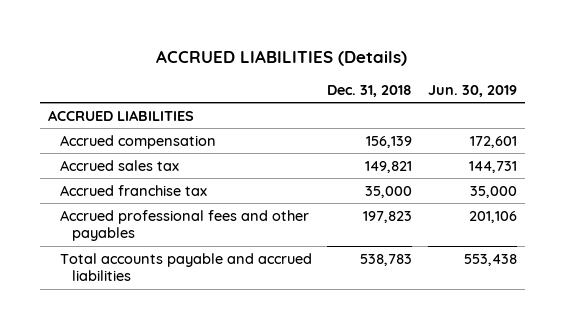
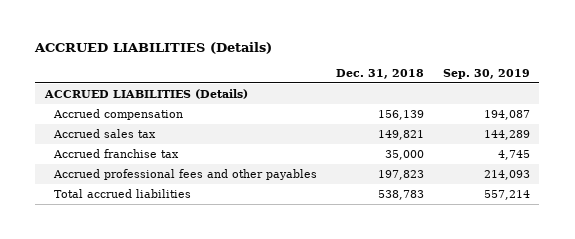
[427,84,517,97] Jun. 30, 2019 -> none
none -> [442,69,530,80] Sep. 30, 2019
[47,109,194,121] ACCRUED LIABILITIES -> [43,88,248,99] ACCRUED LIABILITIES (Details)
[60,252,313,282] Total accounts payable and accrued liabilities -> [53,188,191,198] Total accrued liabilities

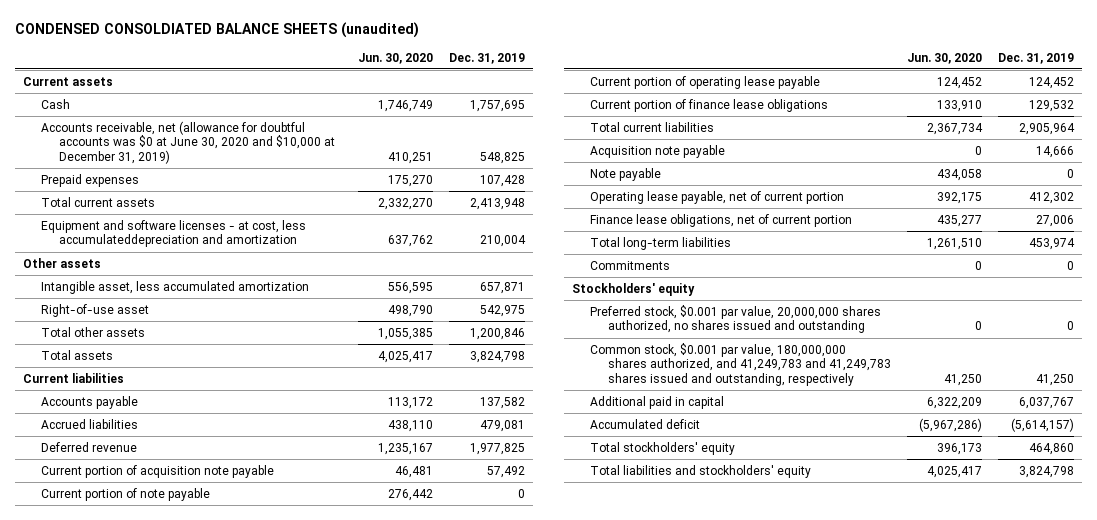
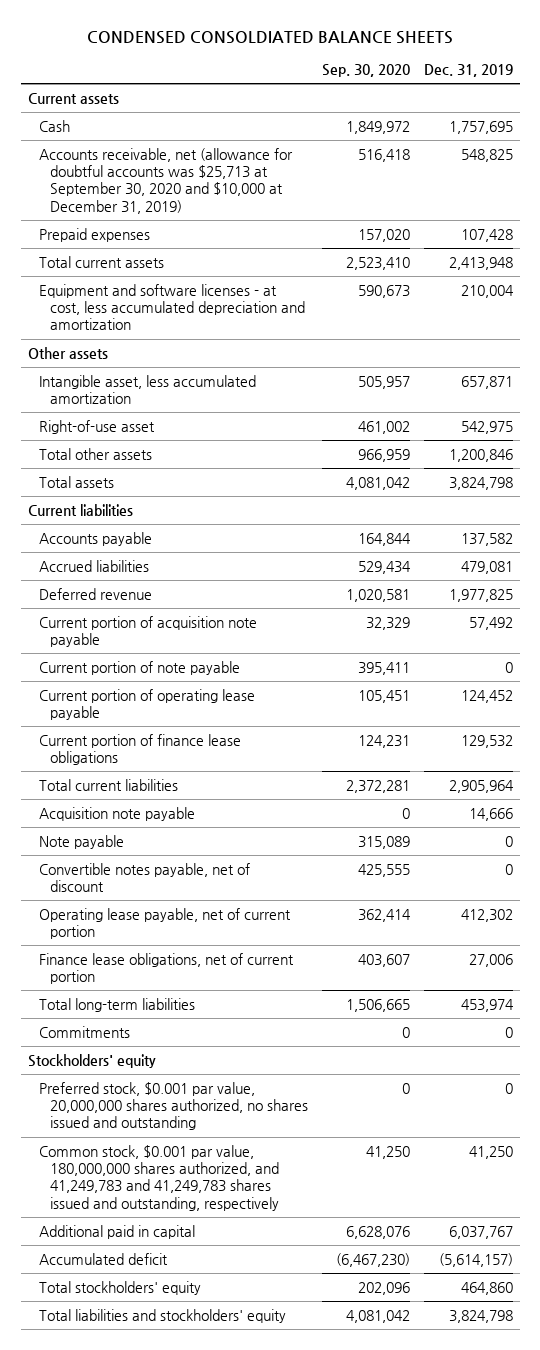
[14,21,419,38] CONDENSED CONSOLDIATED BALANCE SHEETS (unaudited) -> [87,30,454,44] CONDENSED CONSOLDIATED BALANCE SHEETS
[358,52,434,64] Jun. 30, 2020 -> none
none -> [321,63,410,77] Sep. 30, 2020
[41,120,336,165] Accounts receivable, net (allowance for doubtful accounts was $0 at June 30, 2020 and $10,000 at December 31, 2019) -> [38,147,293,214] Accounts receivable, net (allowance for doubtful accounts was $25,713 at September 30, 2020 and $10,000 at December 31, 2019)
[41,219,307,248] Equipment and software licenses - at cost, less accumulateddepreciation and amortization -> [38,283,305,331] Equipment and software licenses - at cost, less accumulated depreciation and amortization
none -> [38,862,250,893] Convertible notes payable, net of discount

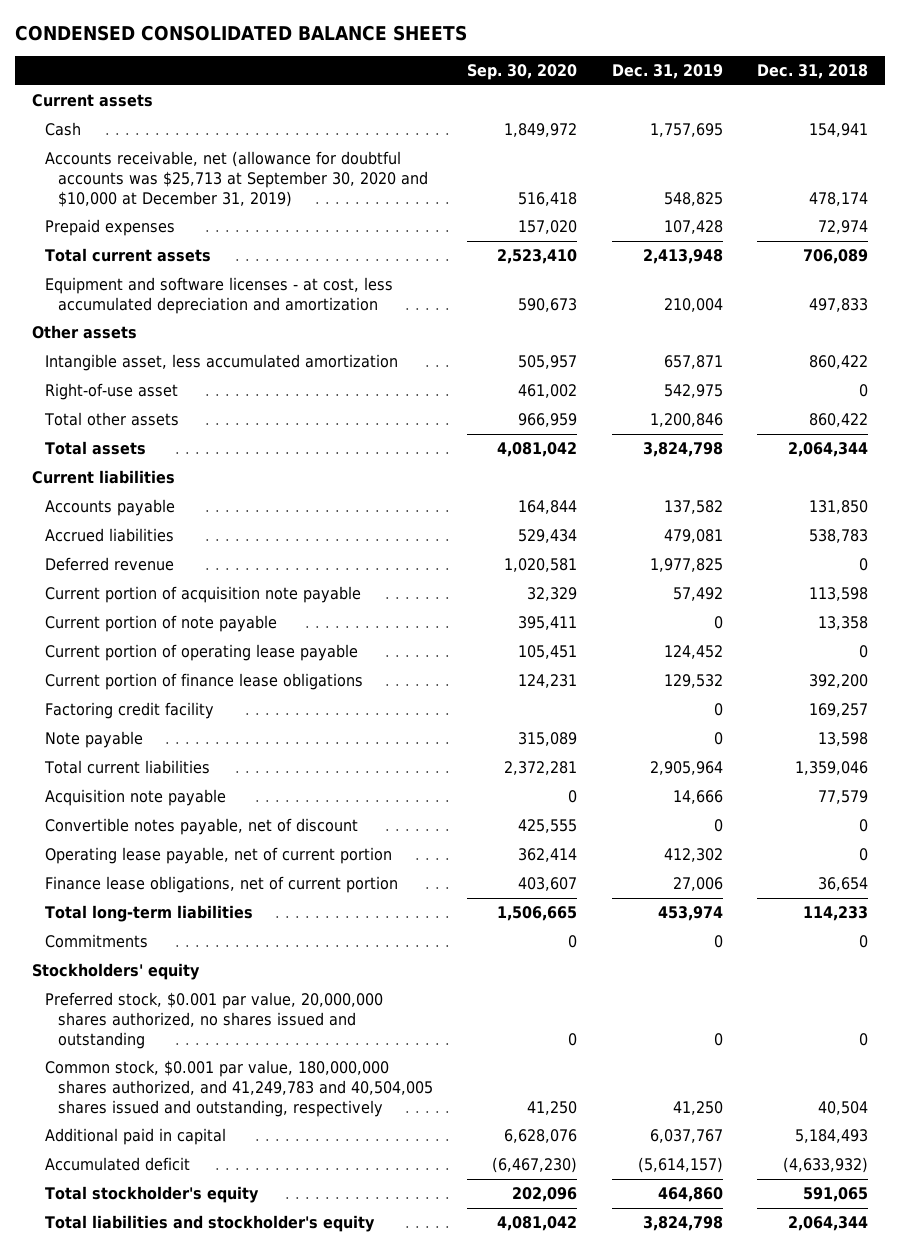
[87,30,454,44] CONDENSED CONSOLDIATED BALANCE SHEETS -> [14,24,467,41] CONDENSED CONSOLIDATED BALANCE SHEETS
none -> [756,64,868,80] Dec. 31, 2018
none -> [45,702,215,720] Factoring credit facility
[38,834,124,849] Note payable -> [45,731,144,749] Note payable
[38,1144,279,1211] Common stock, $0.001 par value, 180,000,000 shares authorized, and 41,249,783 and 41,249,783 shares issued and outstanding, respectively -> [45,1060,434,1117] Common stock, $0.001 par value, 180,000,000 shares authorized, and 41,249,783 and 40,504,005 shares issued and outstanding, respectively
[38,1280,201,1295] Total stockholders' equity -> [45,1186,260,1204] Total stockholder's equity
[38,1308,286,1323] Total liabilities and stockholders' equity -> [45,1215,376,1233] Total liabilities and stockholder's equity

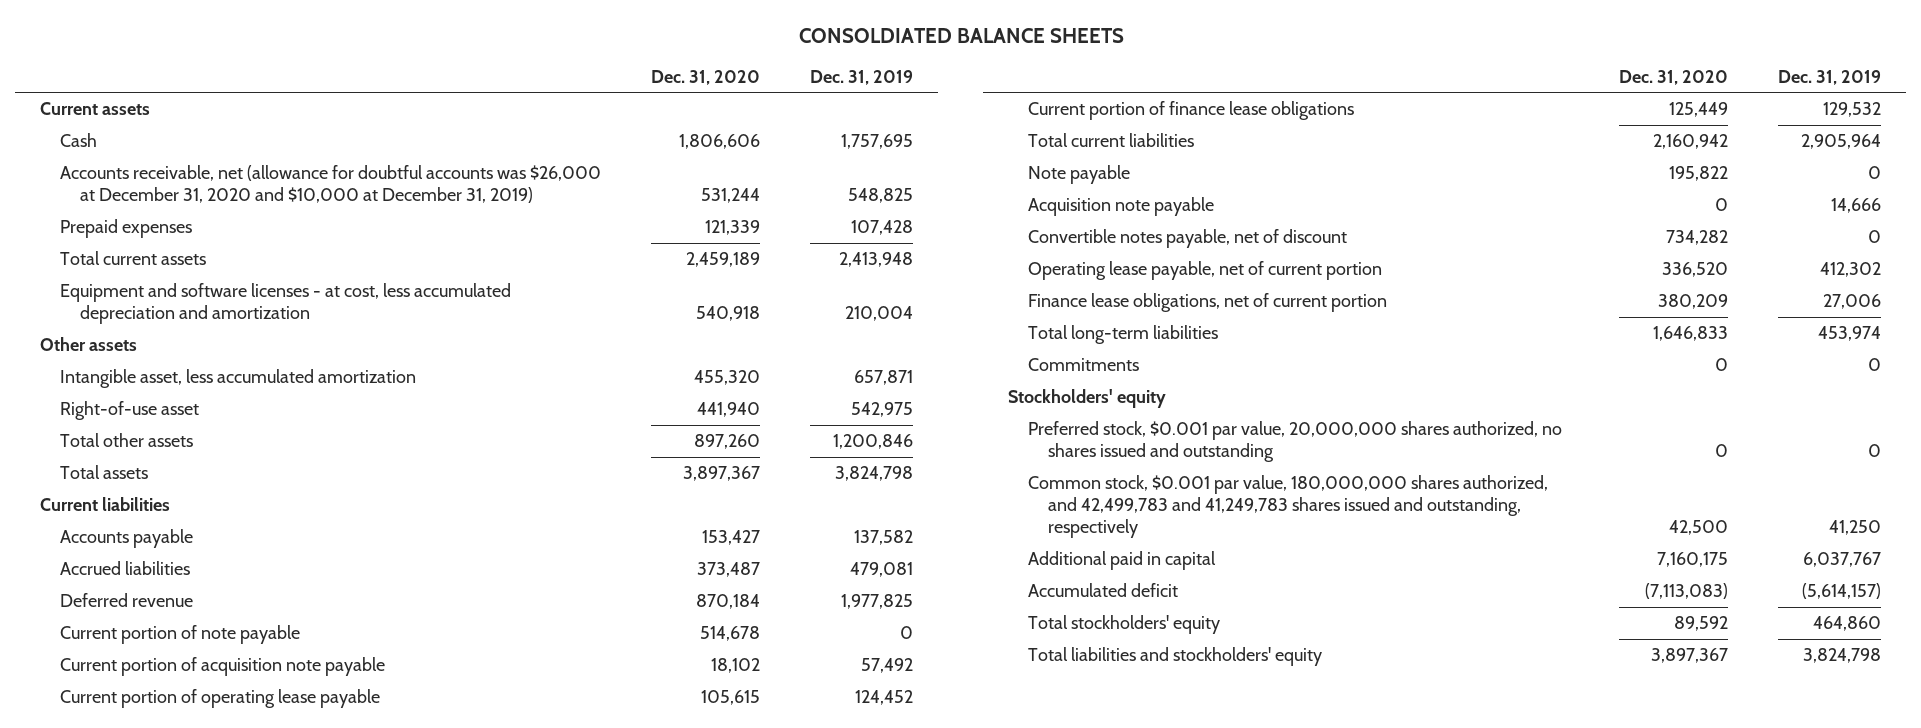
[14,24,467,41] CONDENSED CONSOLIDATED BALANCE SHEETS -> [798,27,1124,43] CONSOLDIATED BALANCE SHEETS
[467,64,578,81] Sep. 30, 2020 -> none
[756,64,868,80] Dec. 31, 2018 -> none
none -> [650,69,760,85] Dec. 31, 2020
[45,151,429,207] Accounts receivable, net (allowance for doubtful accounts was $25,713 at September 30, 2020 and $10,000 at December 31, 2019) -> [59,165,601,204] Accounts receivable, net (allowance for doubtful accounts was $26,000 at December 31, 2020 and $10,000 at December 31, 2019)
[45,586,362,604] Current portion of acquisition note payable -> [59,657,385,677] Current portion of acquisition note payable
[45,702,215,720] Factoring credit facility -> none
[45,731,144,749] Note payable -> [1028,165,1131,185] Note payable
[45,1060,434,1117] Common stock, $0.001 par value, 180,000,000 shares authorized, and 41,249,783 and 40,504,005 shares issued and outstanding, respectively -> [1028,475,1549,539] Common stock, $0.001 par value, 180,000,000 shares authorized, and 42,499,783 and 41,249,783 shares issued and outstanding, respectively
[45,1186,260,1204] Total stockholder's equity -> [1028,615,1221,635] Total stockholders' equity
[45,1215,376,1233] Total liabilities and stockholder's equity -> [1028,647,1323,667] Total liabilities and stockholders' equity

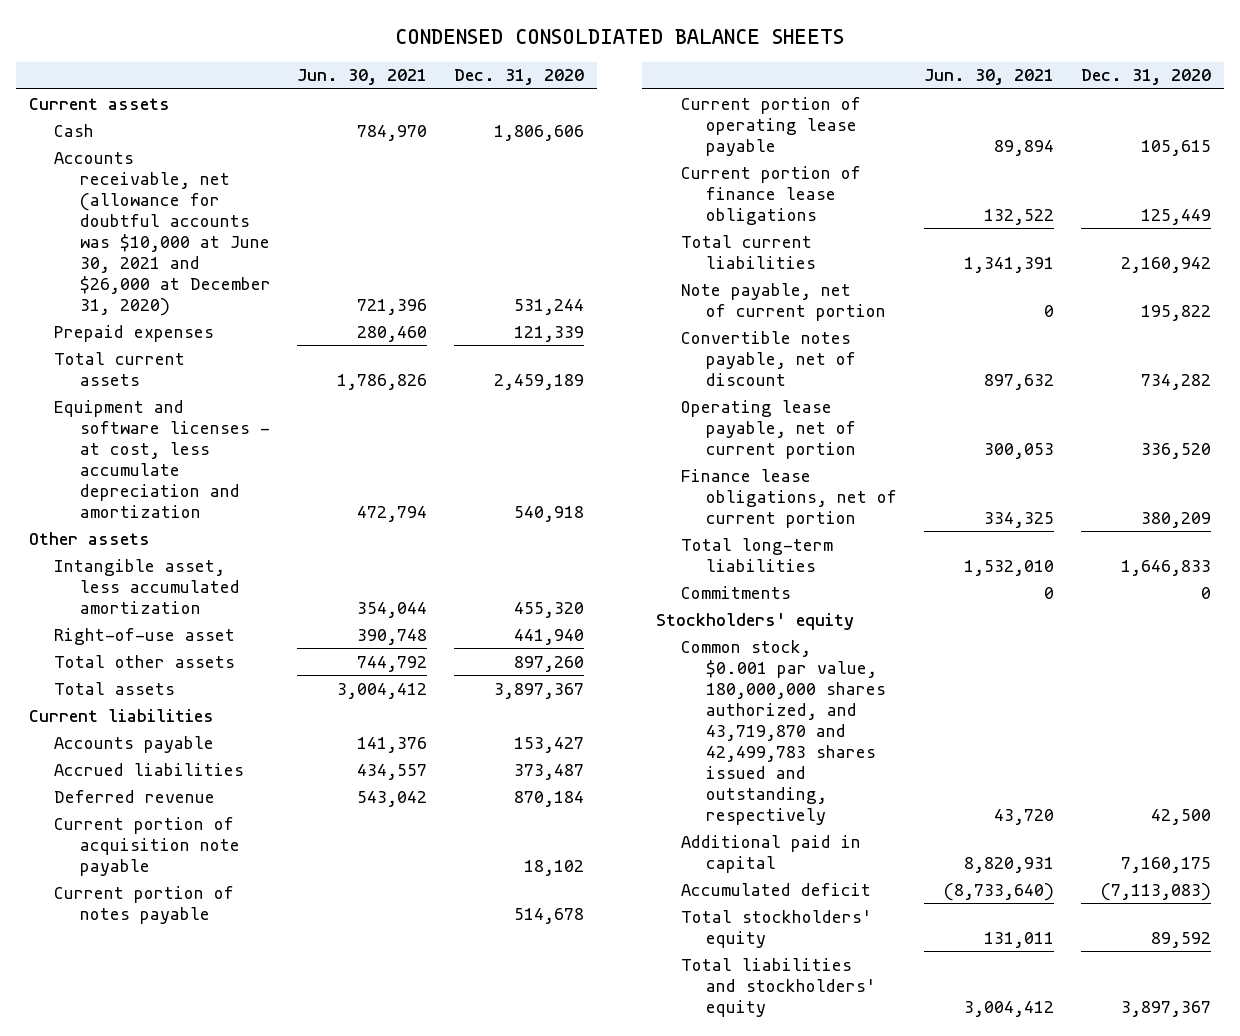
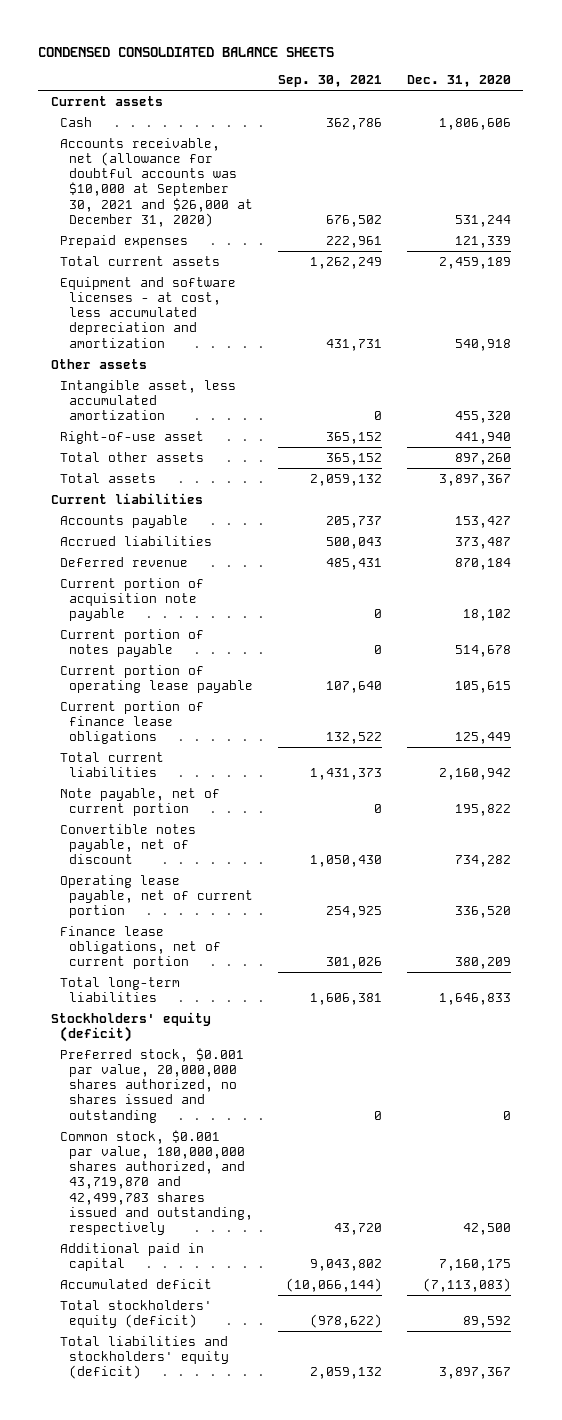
[297,69,428,86] Jun. 30, 2021 -> none
none -> [277,75,382,88] Sep. 30, 2021
[54,151,271,317] Accounts receivable, net (allowance for doubtful accounts was $10,000 at June 30, 2021 and $26,000 at December 31, 2020) -> [59,137,253,227] Accounts receivable, net (allowance for doubtful accounts was $10,000 at September 30, 2021 and $26,000 at December 31, 2020)
[54,399,270,519] Equipment and software licenses - at cost, less accumulate depreciation and amortization -> [59,276,236,348] Equipment and software licenses - at cost, less accumulated depreciation and amortization
[681,585,792,599] Commitments -> none
[655,612,854,630] Stockholders' equity -> [50,1011,211,1042] Stockholders' equity (deficit)
none -> [59,1047,244,1123] Preferred stock, $0.001 par value, 20,000,000 shares authorized, no shares issued and outstanding
[681,909,873,948] Total stockholders' equity -> [59,1299,212,1328] Total stockholders' equity (deficit)
[681,957,877,1017] Total liabilities and stockholders' equity -> [59,1335,229,1380] Total liabilities and stockholders' equity (deficit)

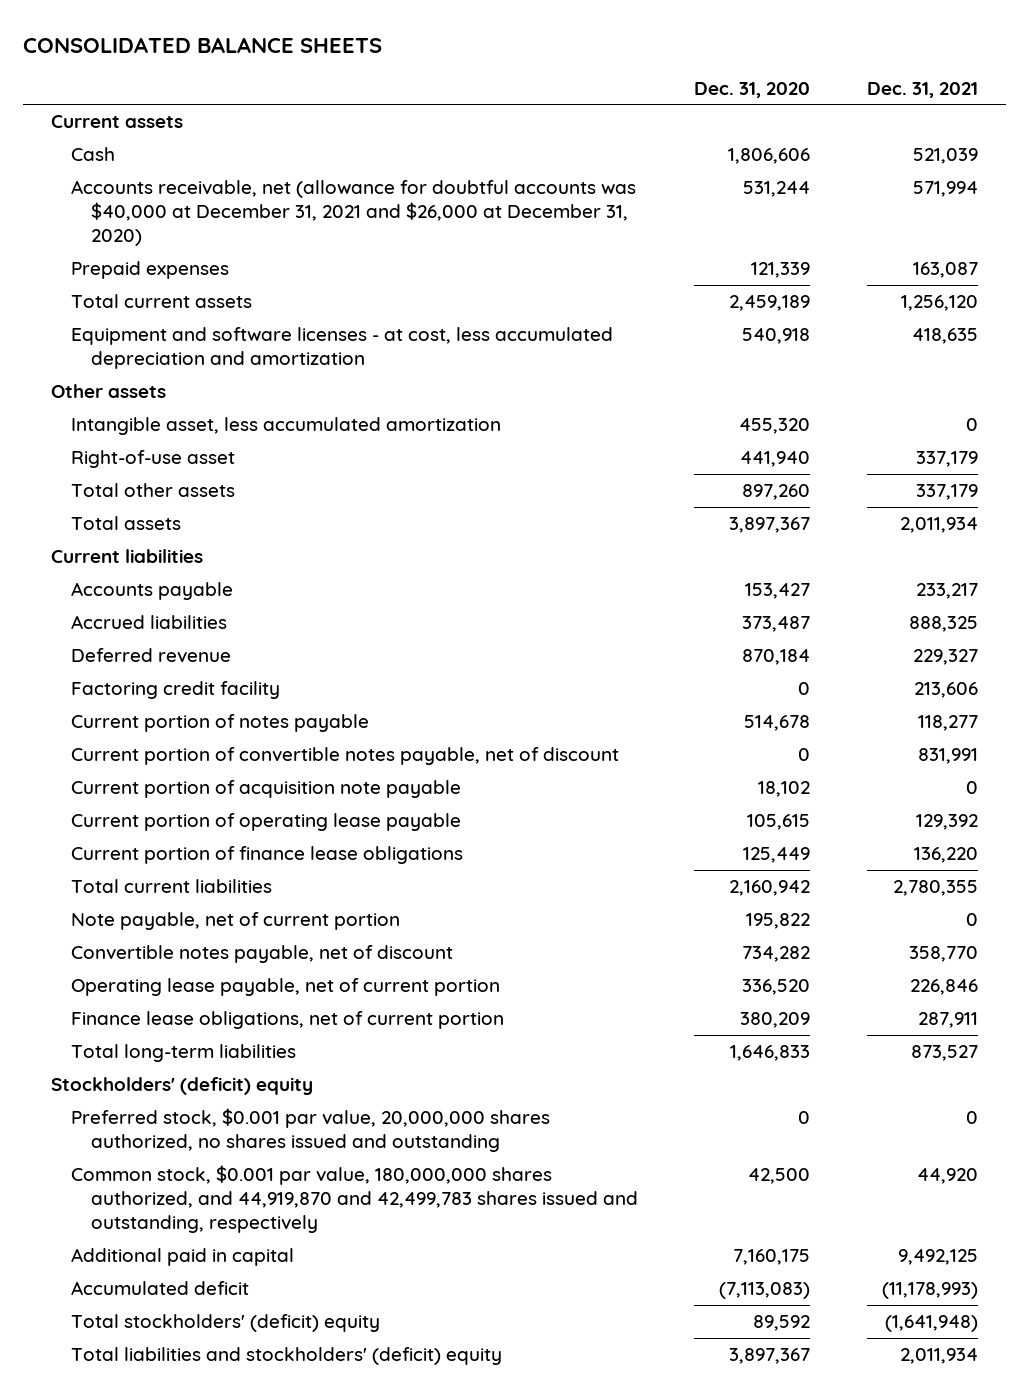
[38,47,335,58] CONDENSED CONSOLDIATED BALANCE SHEETS -> [22,36,382,53] CONSOLIDATED BALANCE SHEETS
[277,75,382,88] Sep. 30, 2021 -> none
none -> [867,81,979,98] Dec. 31, 2021
[59,137,253,227] Accounts receivable, net (allowance for doubtful accounts was $10,000 at September 30, 2021 and $26,000 at December 31, 2020) -> [71,180,637,247] Accounts receivable, net (allowance for doubtful accounts was $40,000 at December 31, 2021 and $26,000 at December 31, 2020)
none -> [71,681,281,700] Factoring credit facility
none -> [71,747,620,766] Current portion of convertible notes payable, net of discount
[59,577,204,622] Current portion of acquisition note payable -> [71,780,462,799] Current portion of acquisition note payable
[50,1011,211,1042] Stockholders' equity (deficit) -> [51,1077,314,1096] Stockholders' (deficit) equity
[59,1129,253,1235] Common stock, $0.001 par value, 180,000,000 shares authorized, and 43,719,870 and 42,499,783 shares issued and outstanding, respectively -> [71,1165,638,1234] Common stock, $0.001 par value, 180,000,000 shares authorized, and 44,919,870 and 42,499,783 shares issued and outstanding, respectively
[59,1299,212,1328] Total stockholders' equity (deficit) -> [71,1314,381,1333] Total stockholders' (deficit) equity
[59,1335,229,1380] Total liabilities and stockholders' equity (deficit) -> [71,1347,503,1366] Total liabilities and stockholders' (deficit) equity

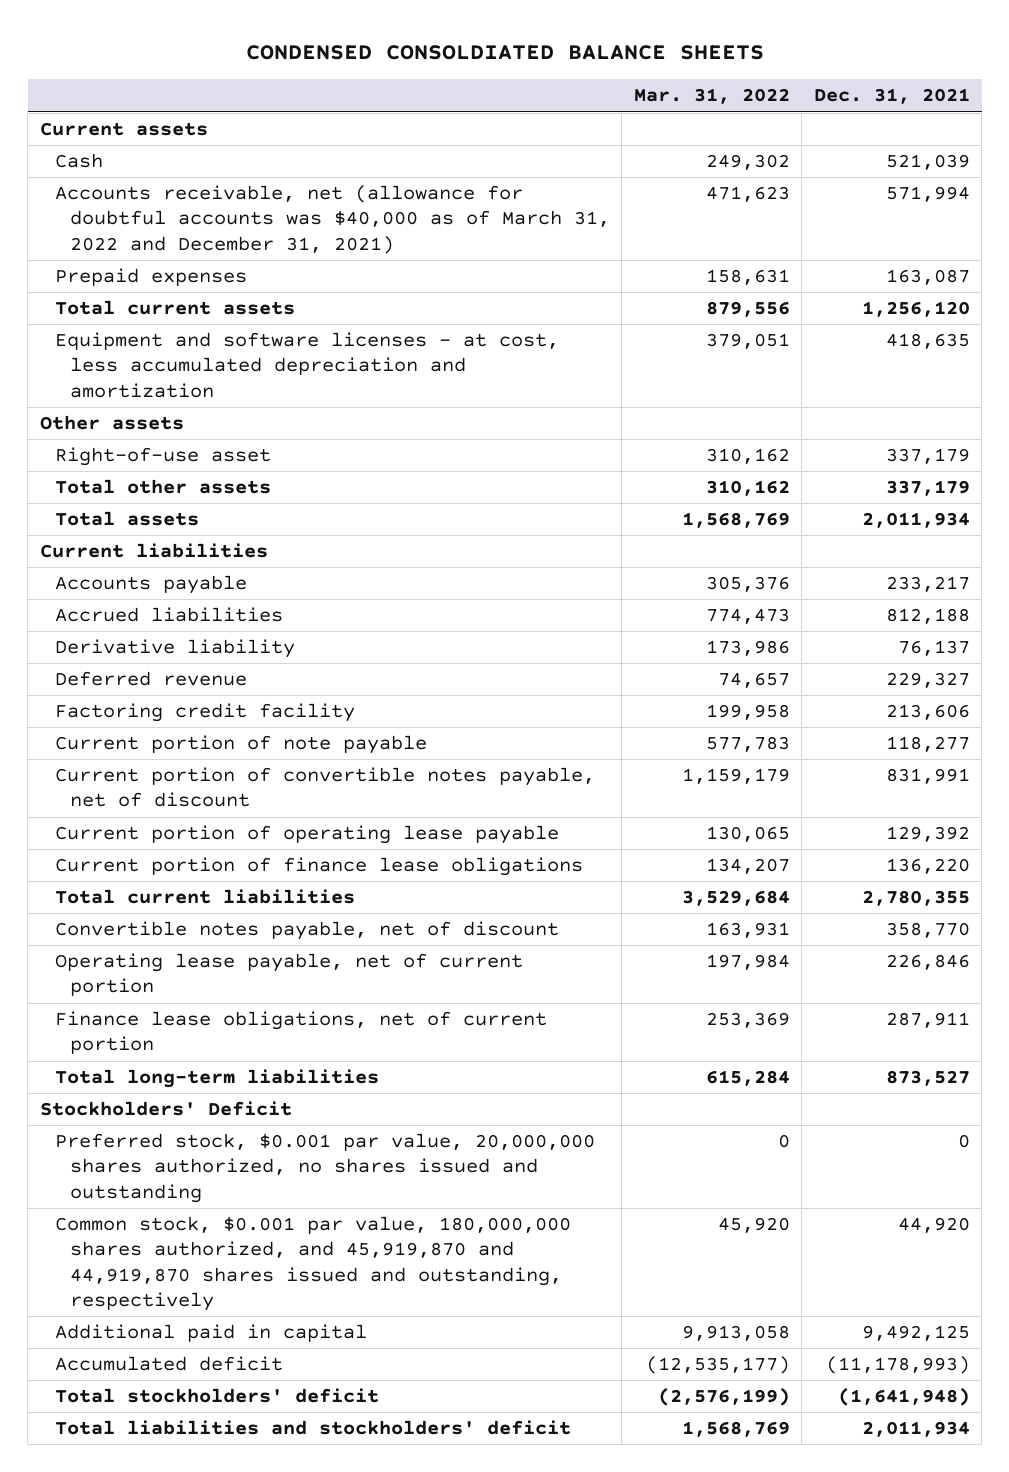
[22,36,382,53] CONSOLIDATED BALANCE SHEETS -> [245,45,764,61] CONDENSED CONSOLDIATED BALANCE SHEETS
[694,81,811,98] Dec. 31, 2020 -> none
none -> [633,88,790,105] Mar. 31, 2022
[71,180,637,247] Accounts receivable, net (allowance for doubtful accounts was $40,000 at December 31, 2021 and $26,000 at December 31, 2020) -> [54,185,610,254] Accounts receivable, net (allowance for doubtful accounts was $40,000 as of March 31, 2022 and December 31, 2021)
[71,417,502,436] Intangible asset, less accumulated amortization -> none
[909,616,979,633] 888,325 -> [885,608,970,625] 812,188
none -> [54,639,295,659] Derivative liability
[71,714,370,733] Current portion of notes payable -> [54,735,427,755] Current portion of note payable
[71,780,462,799] Current portion of acquisition note payable -> none
[71,912,401,931] Note payable, net of current portion -> none
[51,1077,314,1096] Stockholders' (deficit) equity -> [39,1101,292,1117] Stockholders' Deficit
[71,1165,638,1234] Common stock, $0.001 par value, 180,000,000 shares authorized, and 44,919,870 and 42,499,783 shares issued and outstanding, respectively -> [54,1216,571,1312] Common stock, $0.001 par value, 180,000,000 shares authorized, and 45,919,870 and 44,919,870 shares issued and outstanding, respectively
[71,1314,381,1333] Total stockholders' (deficit) equity -> [54,1388,379,1404] Total stockholders' deficit
[71,1347,503,1366] Total liabilities and stockholders' (deficit) equity -> [54,1420,571,1436] Total liabilities and stockholders' deficit

